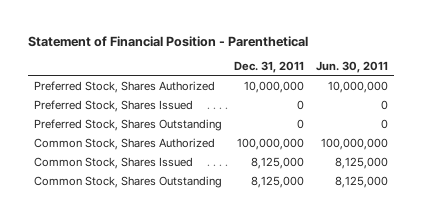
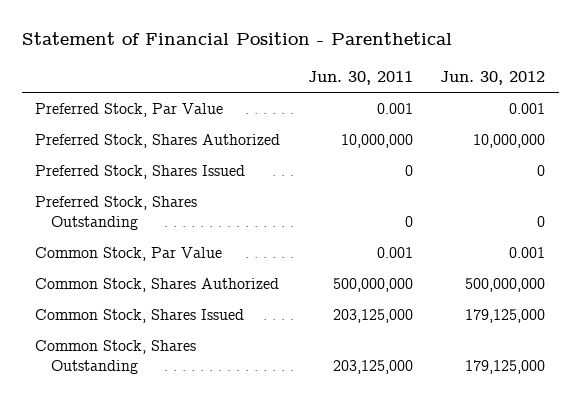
[234,61,305,74] Dec. 31, 2011 -> none
none -> [439,70,545,85] Jun. 30, 2012
none -> [35,103,224,118] Preferred Stock, Par Value
none -> [35,247,223,262] Common Stock, Par Value
[321,138,389,151] 100,000,000 -> [332,278,413,293] 500,000,000
[335,157,389,170] 8,125,000 -> [332,309,413,324] 203,125,000
[335,176,389,189] 8,125,000 -> [332,359,413,374] 203,125,000

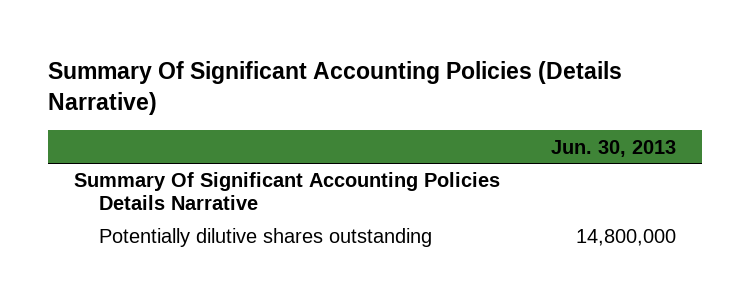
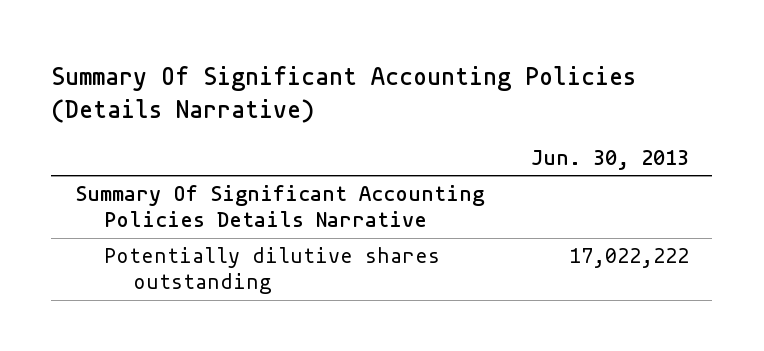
[576,229,677,247] 14,800,000 -> [568,248,689,269] 17,022,222

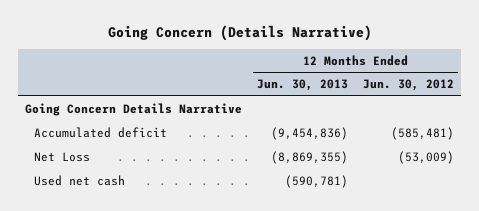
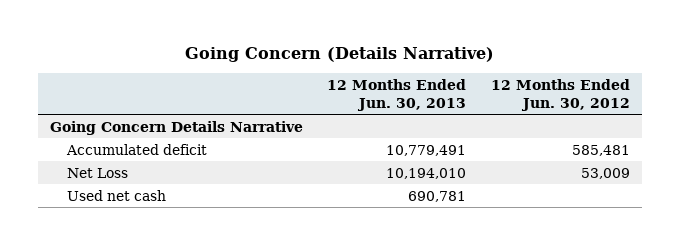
[271,127,349,141] (9,454,836) -> [386,144,467,156] 10,779,491
[390,127,454,141] (585,481) -> [571,144,630,156] 585,481
[271,151,349,165] (8,869,355) -> [386,167,467,179] 10,194,010
[397,151,454,165] (53,009) -> [580,167,630,179] 53,009
[285,175,349,189] (590,781) -> [408,190,467,202] 690,781

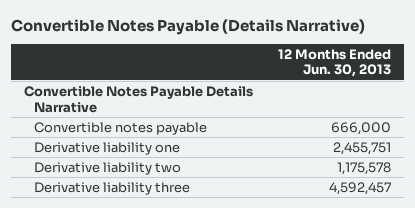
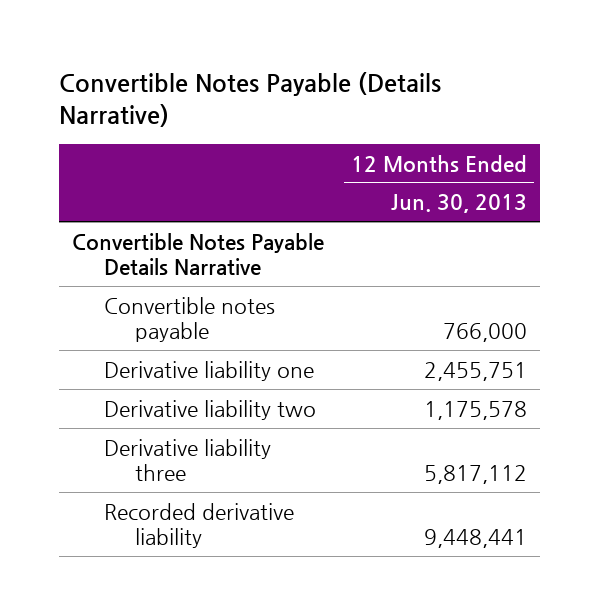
[331,121,392,135] 666,000 -> [442,323,527,343] 766,000
[329,181,392,195] 4,592,457 -> [423,465,527,485] 5,817,112
none -> [103,502,294,549] Recorded derivative liability

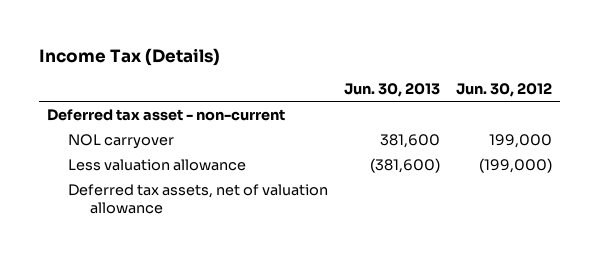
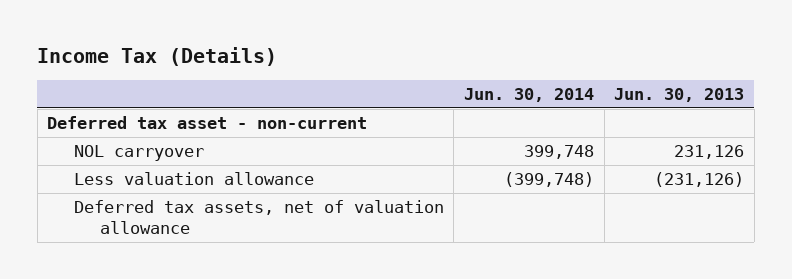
[455,83,552,98] Jun. 30, 2012 -> none
none -> [463,88,594,103] Jun. 30, 2014
[380,133,441,148] 381,600 -> [674,144,745,159] 231,126
[370,157,441,173] (381,600) -> [654,171,745,187] (231,126)

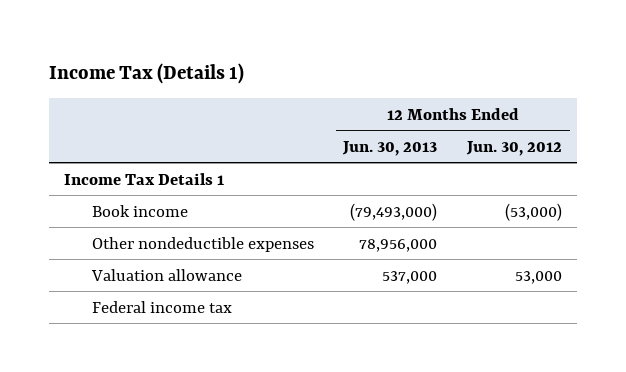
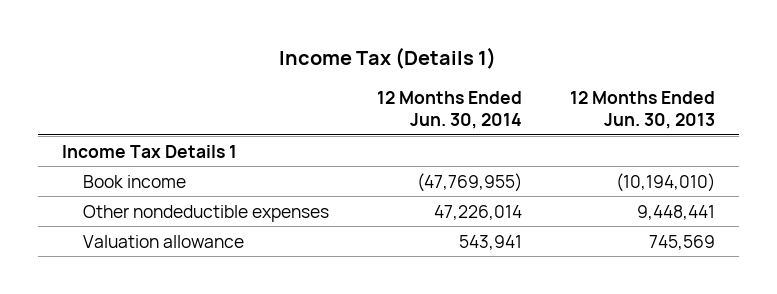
[466,140,563,156] Jun. 30, 2012 -> none
none -> [376,91,522,130] 12 Months Ended Jun. 30, 2014
[91,300,232,313] Federal income tax -> none
[350,202,438,221] (79,493,000) -> [615,172,715,192] (10,194,010)
[359,238,438,252] 78,956,000 -> [636,204,715,220] 9,448,441
[382,270,438,284] 537,000 -> [648,234,715,250] 745,569

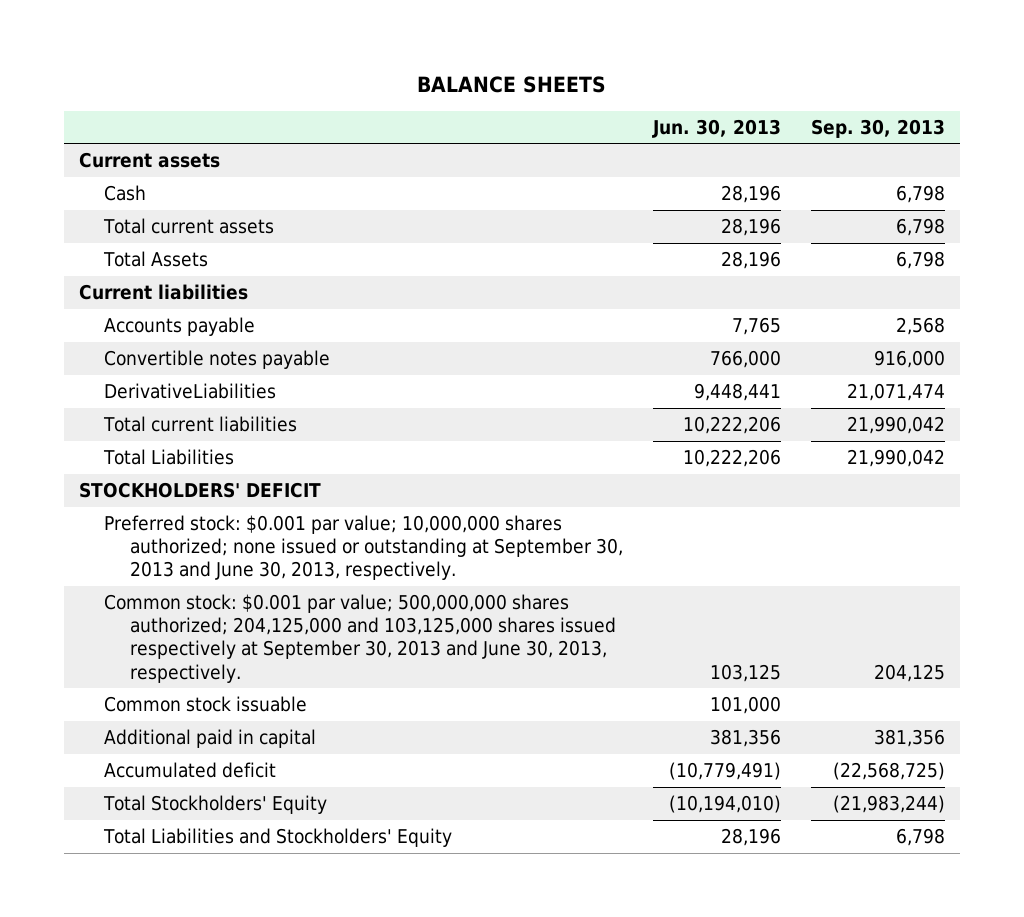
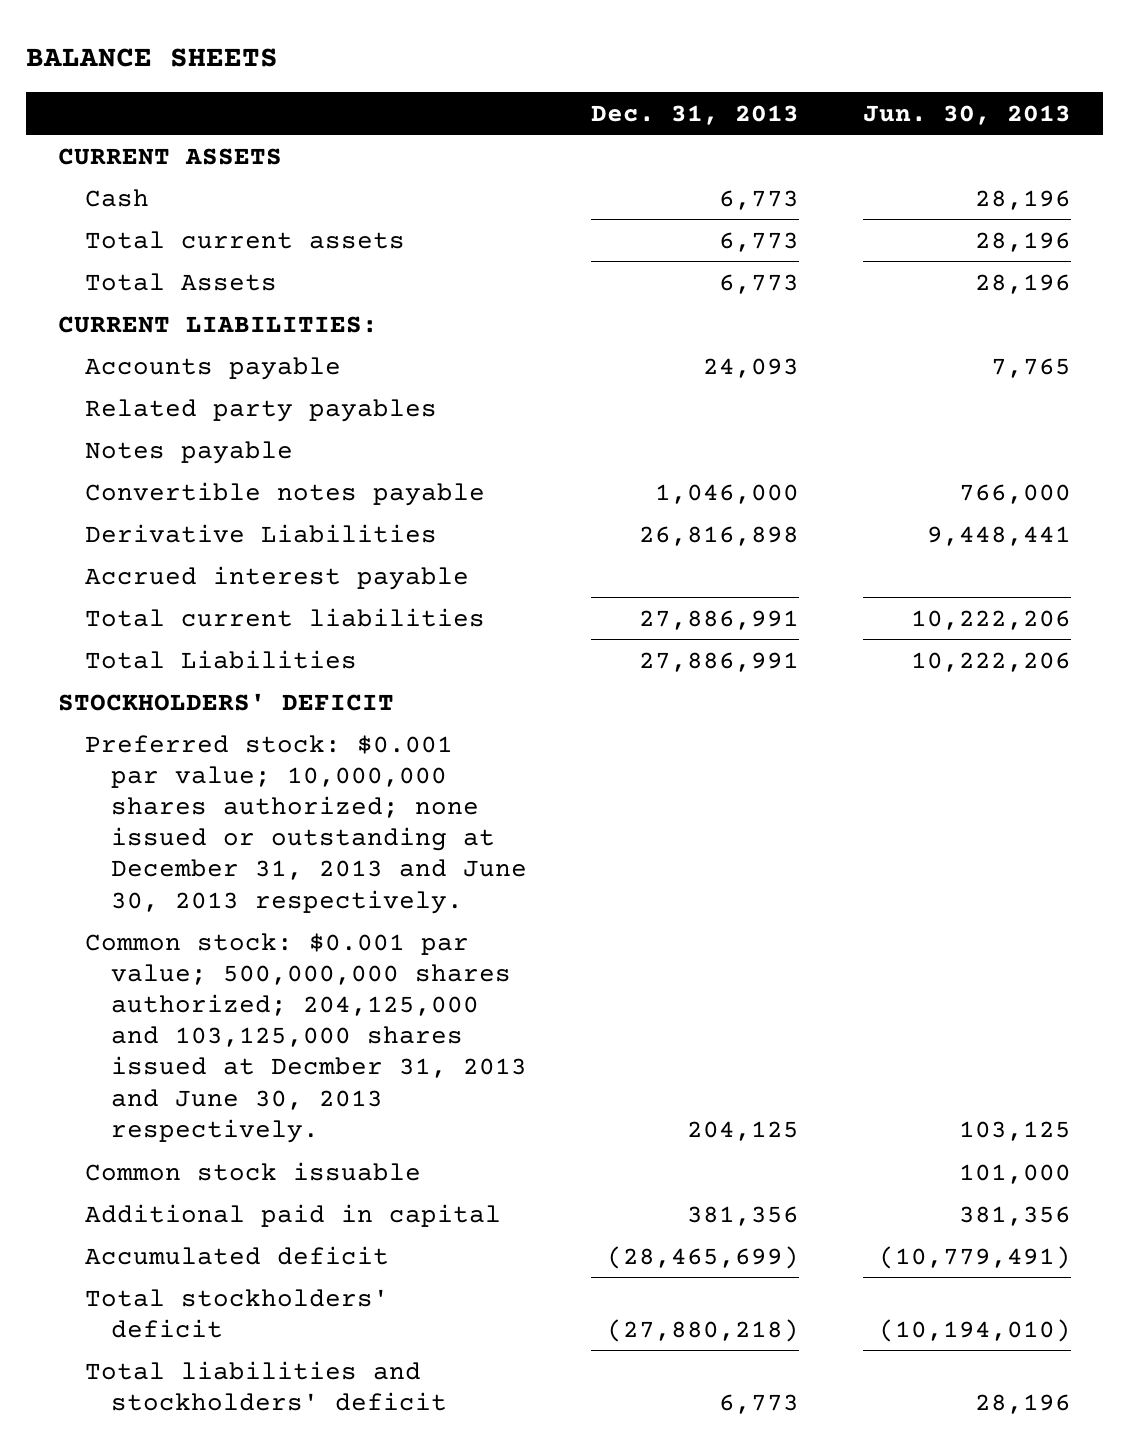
[811,118,946,138] Sep. 30, 2013 -> none
none -> [590,104,799,125] Dec. 31, 2013
[78,152,220,169] Current assets -> [58,147,283,165] CURRENT ASSETS
[78,284,248,301] Current liabilities -> [58,315,379,333] CURRENT LIABILITIES:
none -> [84,398,437,422] Related party payables
none -> [84,440,293,464] Notes payable
[104,383,277,400] DerivativeLiabilities -> [84,523,437,543] Derivative Liabilities
none -> [84,565,469,590] Accrued interest payable
[104,515,623,581] Preferred stock: $0.001 par value; 10,000,000 shares authorized; none issued or outstanding at September 30, 2013 and June 30, 2013, respectively. -> [84,734,527,914] Preferred stock: $0.001 par value; 10,000,000 shares authorized; none issued or outstanding at December 31, 2013 and June 30, 2013 respectively.
[104,594,616,683] Common stock: $0.001 par value; 500,000,000 shares authorized; 204,125,000 and 103,125,000 shares issued respectively at September 30, 2013 and June 30, 2013, respectively. -> [84,932,527,1143] Common stock: $0.001 par value; 500,000,000 shares authorized; 204,125,000 and 103,125,000 shares issued at Decmber 31, 2013 and June 30, 2013 respectively.
[103,795,328,815] Total Stockholders' Equity -> [84,1288,389,1338] Total stockholders' deficit
[103,828,453,848] Total Liabilities and Stockholders' Equity -> [84,1360,447,1411] Total liabilities and stockholders' deficit

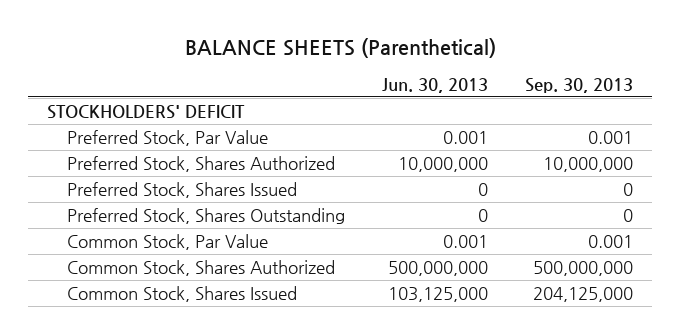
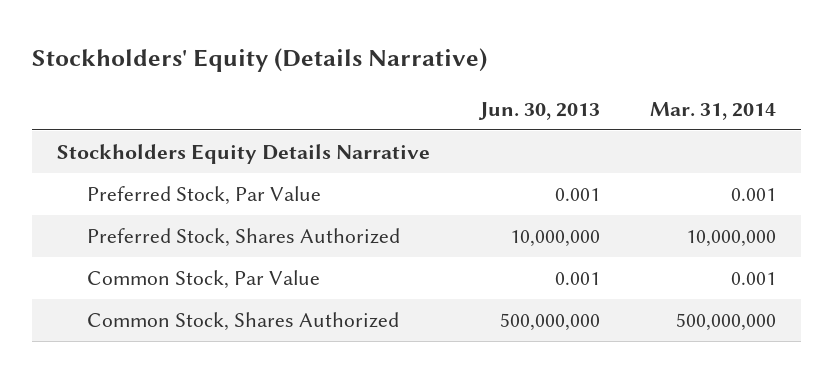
[185,38,497,59] BALANCE SHEETS (Parenthetical) -> [32,48,488,73] Stockholders' Equity (Details Narrative)
[525,77,634,93] Sep. 30, 2013 -> none
none -> [650,101,777,120] Mar. 31, 2014
[46,104,245,119] STOCKHOLDERS' DEFICIT -> none
none -> [57,144,431,165] Stockholders Equity Details Narrative
[66,181,297,198] Preferred Stock, Shares Issued -> none
[66,207,345,224] Preferred Stock, Shares Outstanding -> none
[66,285,297,302] Common Stock, Shares Issued -> none

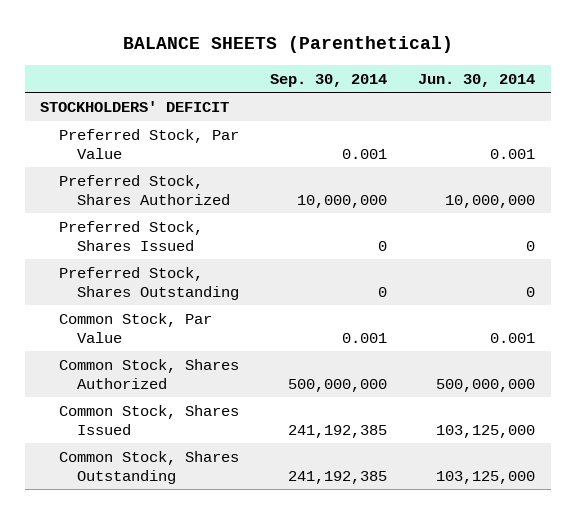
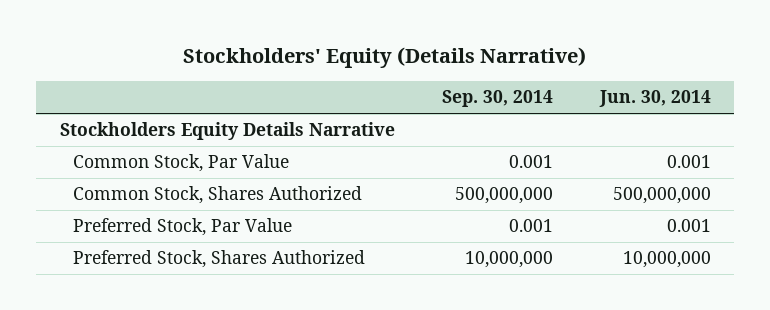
[122,36,453,54] BALANCE SHEETS (Parenthetical) -> [183,47,587,69] Stockholders' Equity (Details Narrative)
[40,101,230,113] STOCKHOLDERS' DEFICIT -> none
[58,221,203,251] Preferred Stock, Shares Issued -> none
[58,267,240,300] Preferred Stock, Shares Outstanding -> none
none -> [59,122,395,141] Stockholders Equity Details Narrative
[58,405,239,435] Common Stock, Shares Issued -> none
[58,451,239,484] Common Stock, Shares Outstanding -> none
[58,129,239,159] Preferred Stock, Par Value -> [73,218,293,237] Preferred Stock, Par Value
[58,175,231,205] Preferred Stock, Shares Authorized -> [73,250,366,269] Preferred Stock, Shares Authorized

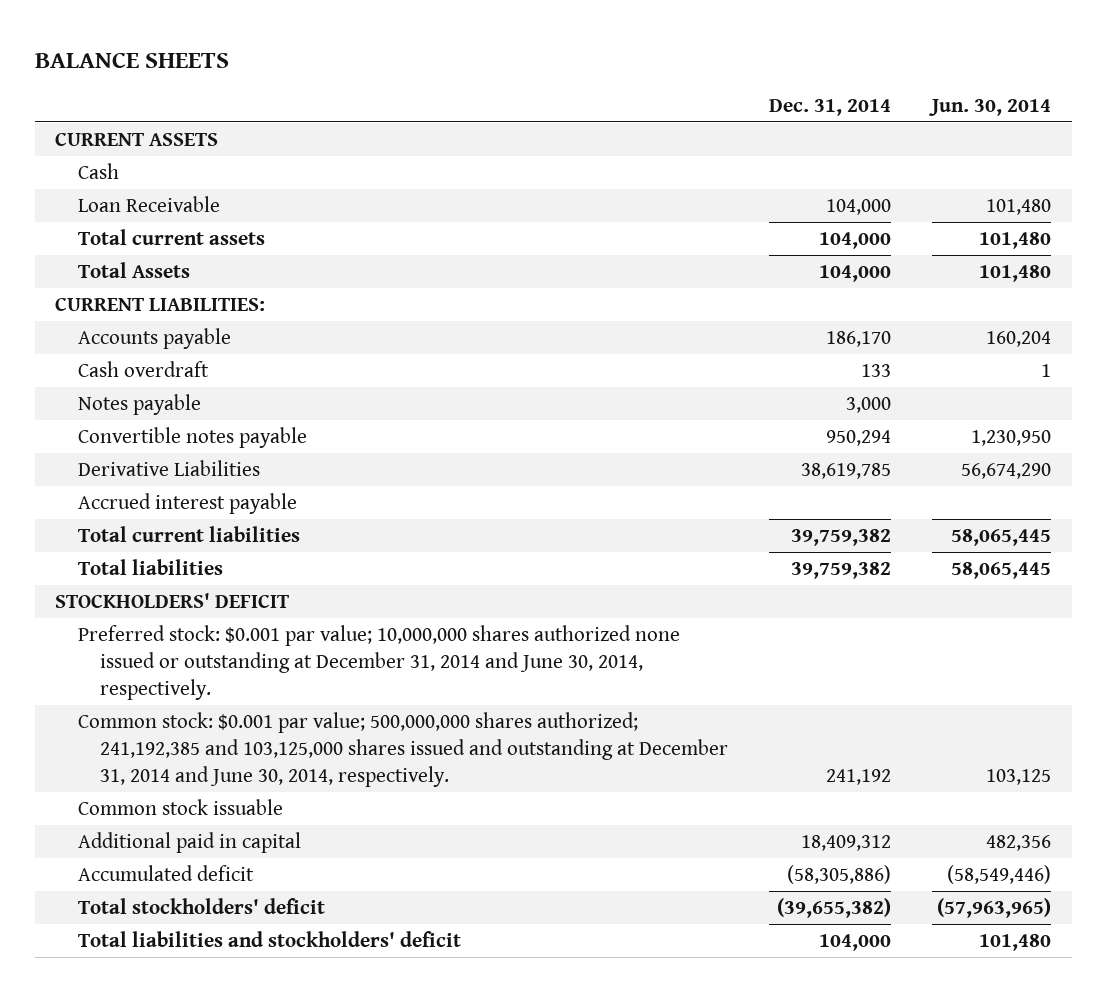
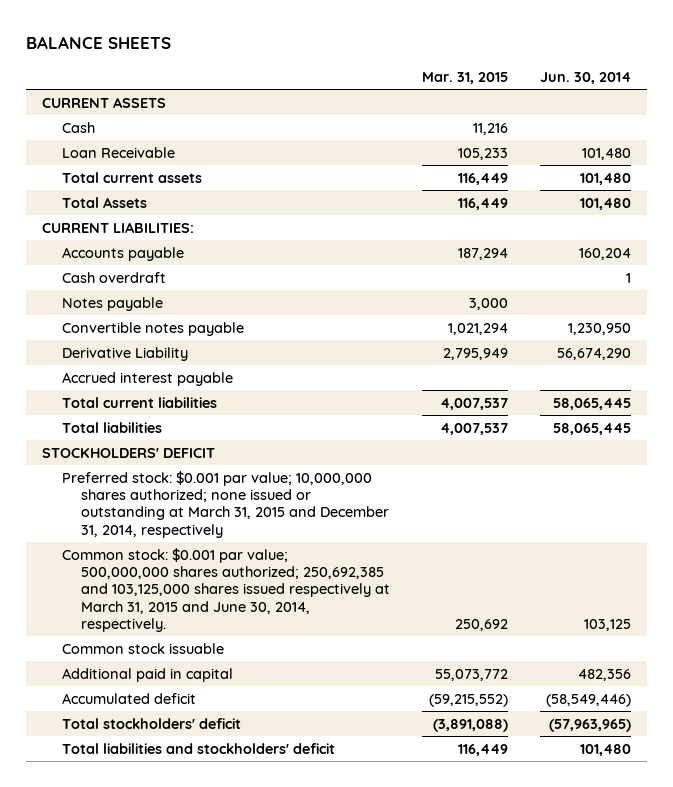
[769,98,892,116] Dec. 31, 2014 -> none
none -> [421,71,508,84] Mar. 31, 2015
[77,460,260,477] Derivative Liabilities -> [61,346,188,361] Derivative Liability
[77,625,680,701] Preferred stock: $0.001 par value; 10,000,000 shares authorized none issued or outstanding at December 31, 2014 and June 30, 2014, respectively. -> [61,470,389,538] Preferred stock: $0.001 par value; 10,000,000 shares authorized; none issued or outstanding at March 31, 2015 and December 31, 2014, respectively
[77,712,729,788] Common stock: $0.001 par value; 500,000,000 shares authorized; 241,192,385 and 103,125,000 shares issued and outstanding at December 31, 2014 and June 30, 2014, respectively. -> [61,547,390,632] Common stock: $0.001 par value; 500,000,000 shares authorized; 250,692,385 and 103,125,000 shares issued respectively at March 31, 2015 and June 30, 2014, respectively.

